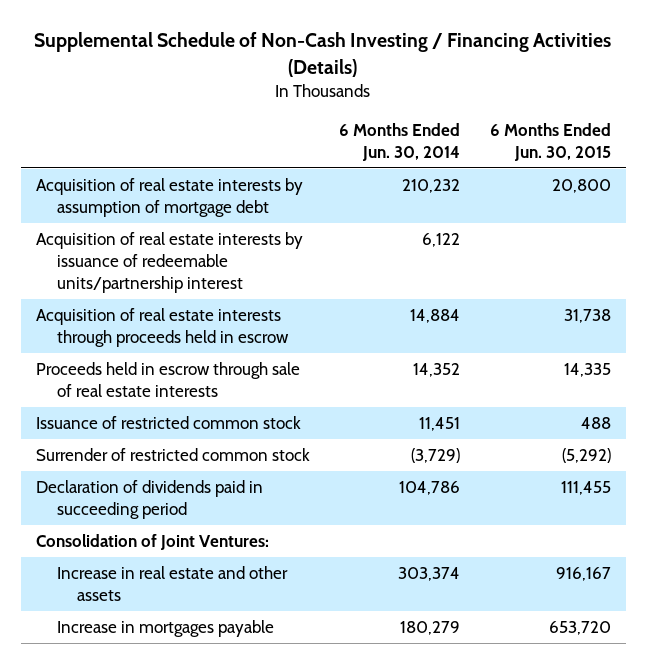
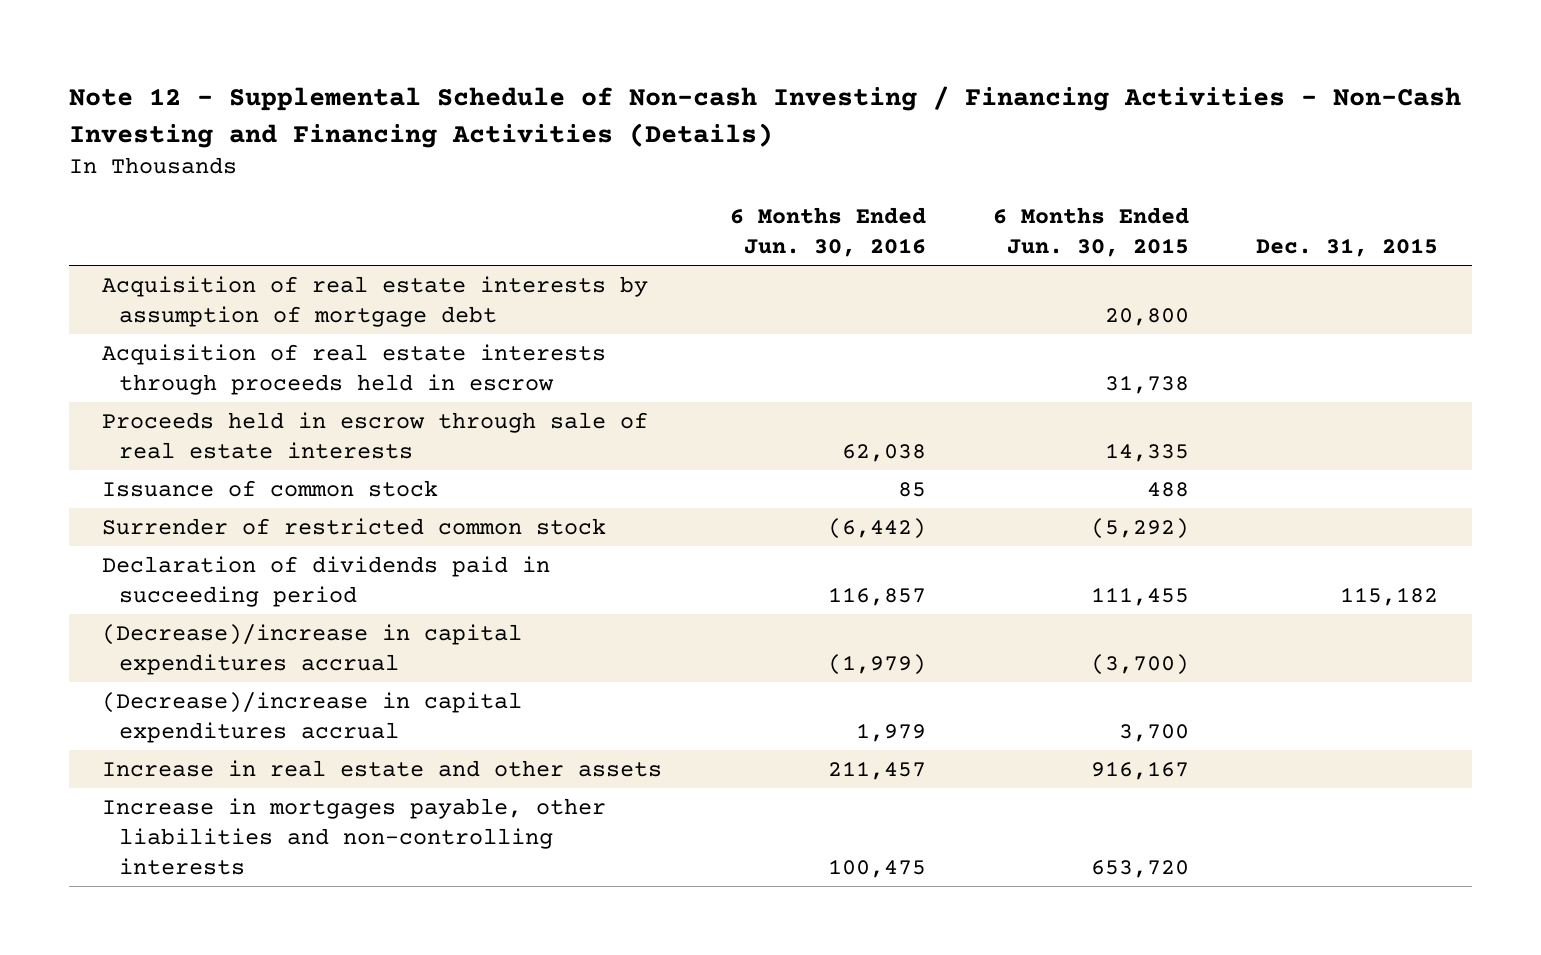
[34,32,612,77] Supplemental Schedule of Non-Cash Investing / Financing Activities (Details) -> [68,86,1461,148] Note 12 - Supplemental Schedule of Non-cash Investing / Financing Activities - Non-Cash Investing and Financing Activities (Details)
[339,123,461,162] 6 Months Ended Jun. 30, 2014 -> none
none -> [729,206,926,257] 6 Months Ended Jun. 30, 2016
none -> [1256,237,1439,257] Dec. 31, 2015
[35,231,303,293] Acquisition of real estate interests by issuance of redeemable units/partnership interest -> none
[35,415,301,429] Issuance of restricted common stock -> [102,480,439,498] Issuance of common stock
[35,533,269,550] Consolidation of Joint Ventures: -> none
none -> [102,624,523,675] (Decrease)/increase in capital expenditures accrual
none -> [102,692,523,743] (Decrease)/increase in capital expenditures accrual
[56,619,274,637] Increase in mortgages payable -> [102,798,607,875] Increase in mortgages payable, other liabilities and non-controlling interests

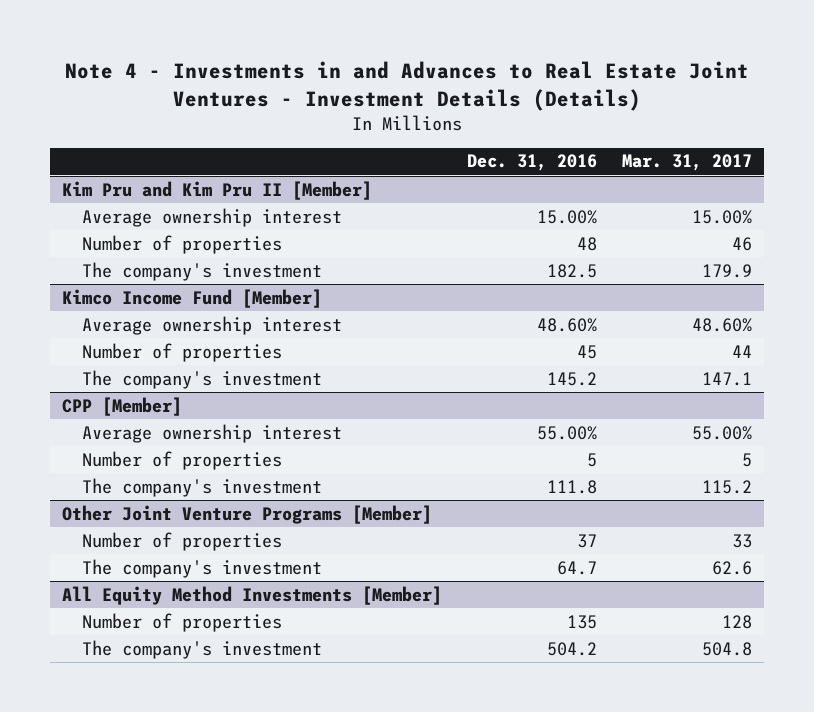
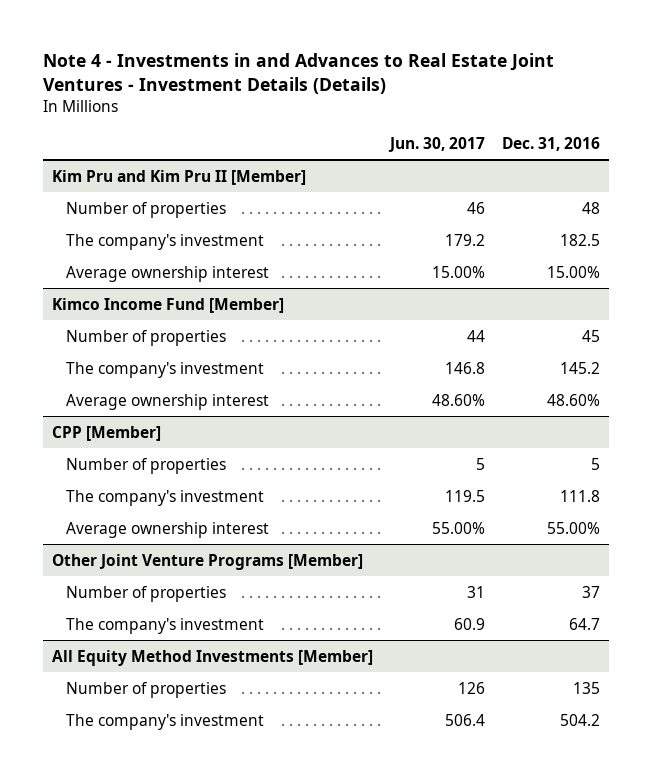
[621,154,752,172] Mar. 31, 2017 -> none
none -> [388,136,486,152] Jun. 30, 2017
[81,207,342,227] Average ownership interest -> [65,265,269,282] Average ownership interest
[81,315,342,335] Average ownership interest -> [65,393,269,410] Average ownership interest
[81,423,342,443] Average ownership interest -> [65,521,269,538] Average ownership interest

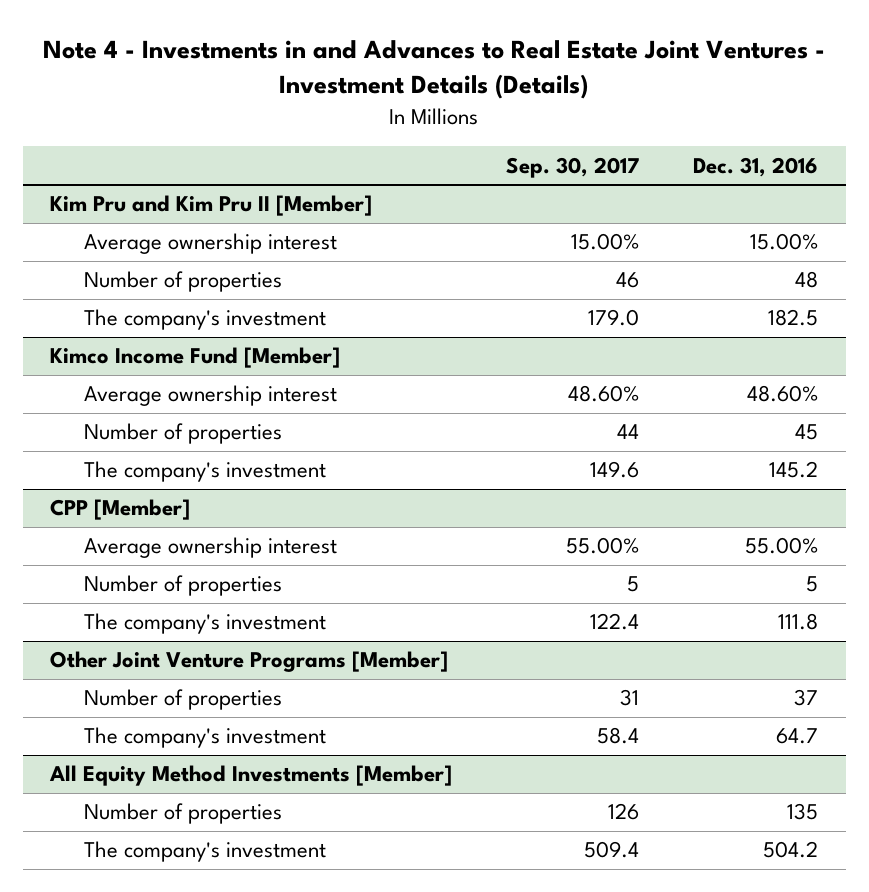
[388,136,486,152] Jun. 30, 2017 -> none
none -> [506,156,640,178] Sep. 30, 2017
[65,265,269,282] Average ownership interest -> [83,233,337,255] Average ownership interest
[65,393,269,410] Average ownership interest -> [83,385,337,407] Average ownership interest
[65,521,269,538] Average ownership interest -> [83,537,337,559] Average ownership interest

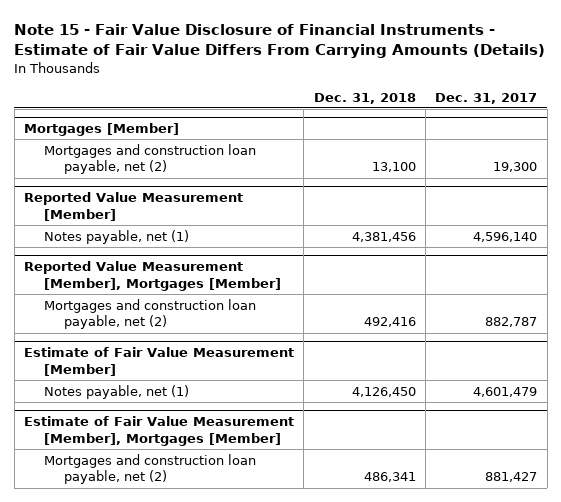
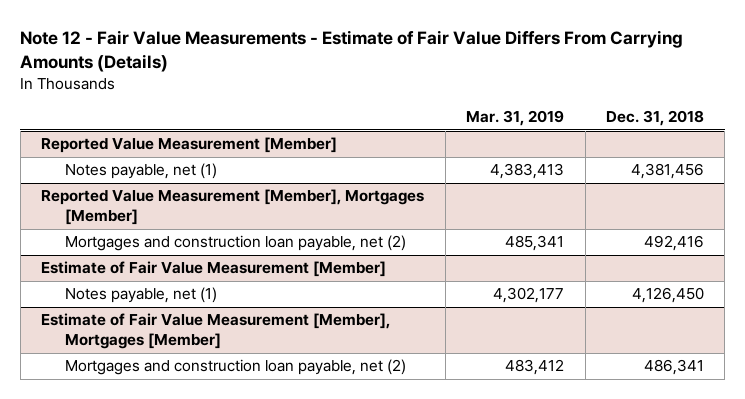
[14,23,546,59] Note 15 - Fair Value Disclosure of Financial Instruments - Estimate of Fair Value Differs From Carrying Amounts (Details) -> [20,30,684,72] Note 12 - Fair Value Measurements - Estimate of Fair Value Differs From Carrying Amounts (Details)
[435,92,538,104] Dec. 31, 2017 -> none
none -> [466,110,565,127] Mar. 31, 2019
[24,123,180,137] Mortgages [Member] -> none
[44,143,257,175] Mortgages and construction loan payable, net (2) -> none

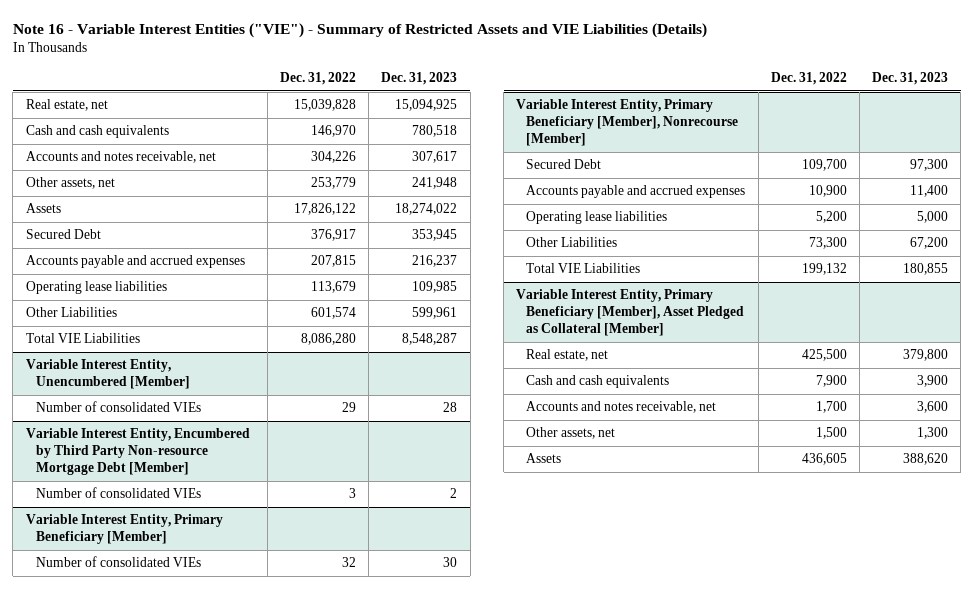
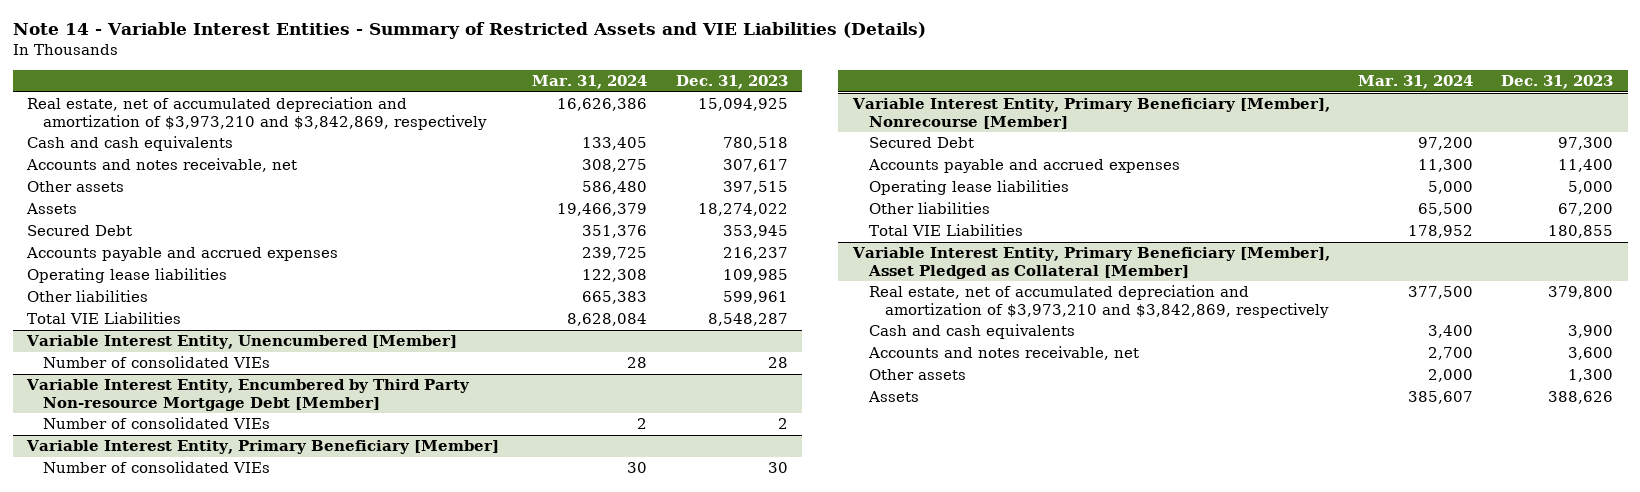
[12,22,707,38] Note 16 - Variable Interest Entities ("VIE") - Summary of Restricted Assets and VIE Liabilities (Details) -> [12,22,926,40] Note 14 - Variable Interest Entities - Summary of Restricted Assets and VIE Liabilities (Details)
[280,72,357,86] Dec. 31, 2022 -> none
none -> [532,75,648,90] Mar. 31, 2024
[25,99,108,112] Real estate, net -> [26,97,487,130] Real estate, net of accumulated depreciation and amortization of $3,973,210 and $3,842,869, respectively
[25,177,115,190] Other assets, net -> [26,181,124,193] Other assets
[412,177,458,190] 241,948 -> [722,181,788,195] 397,515
[25,307,117,318] Other Liabilities -> [26,290,148,303] Other liabilities
[526,237,618,248] Other Liabilities -> [868,202,990,215] Other liabilities
[526,349,609,362] Real estate, net -> [868,285,1329,318] Real estate, net of accumulated depreciation and amortization of $3,973,210 and $3,842,869, respectively
[526,427,616,440] Other assets, net -> [868,369,966,381] Other assets
[903,453,949,466] 388,620 -> [1548,391,1614,405] 388,626

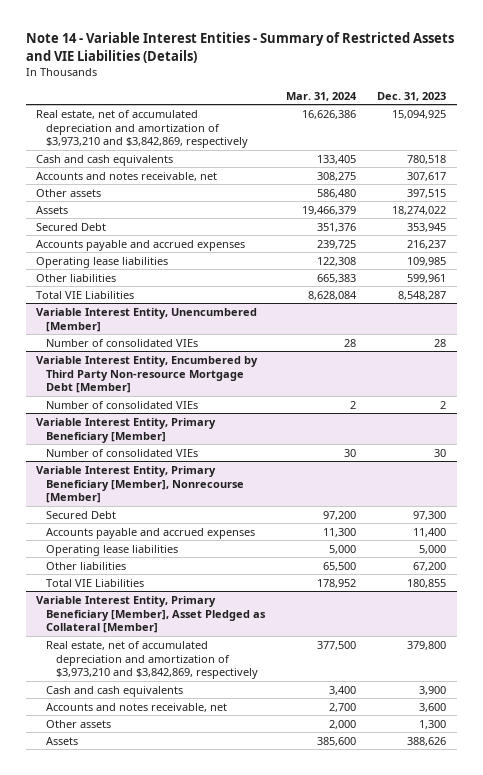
[1408,391,1474,405] 385,607 -> [317,736,357,746] 385,600

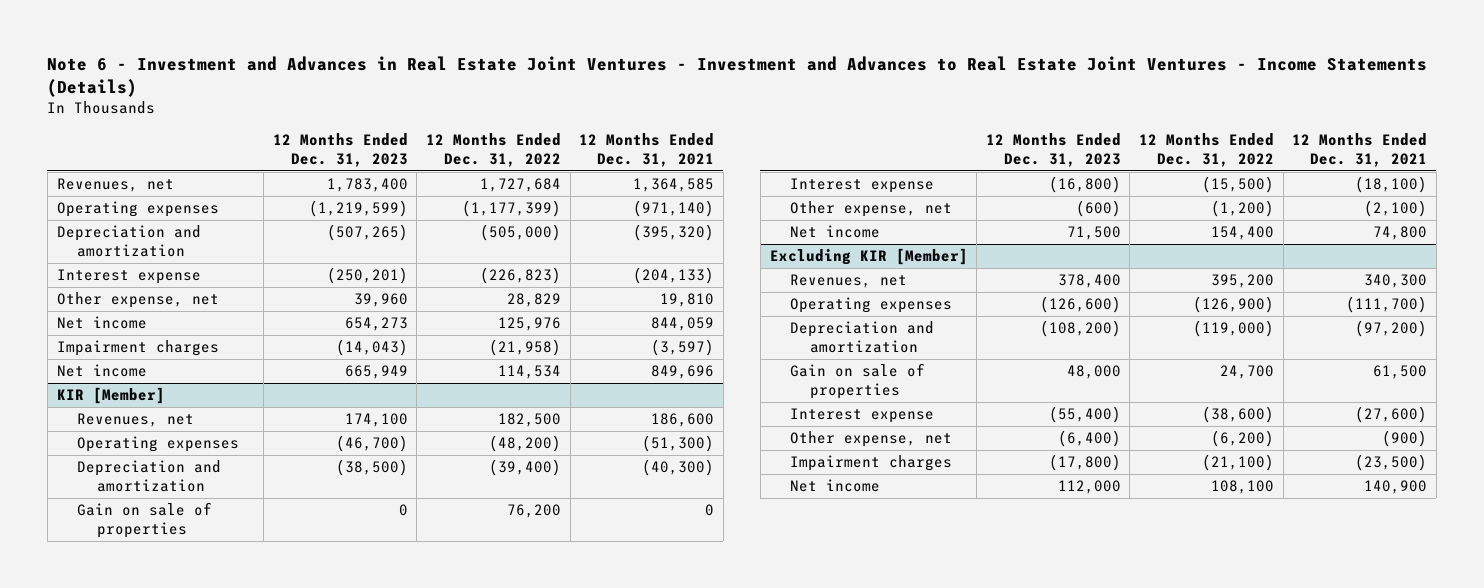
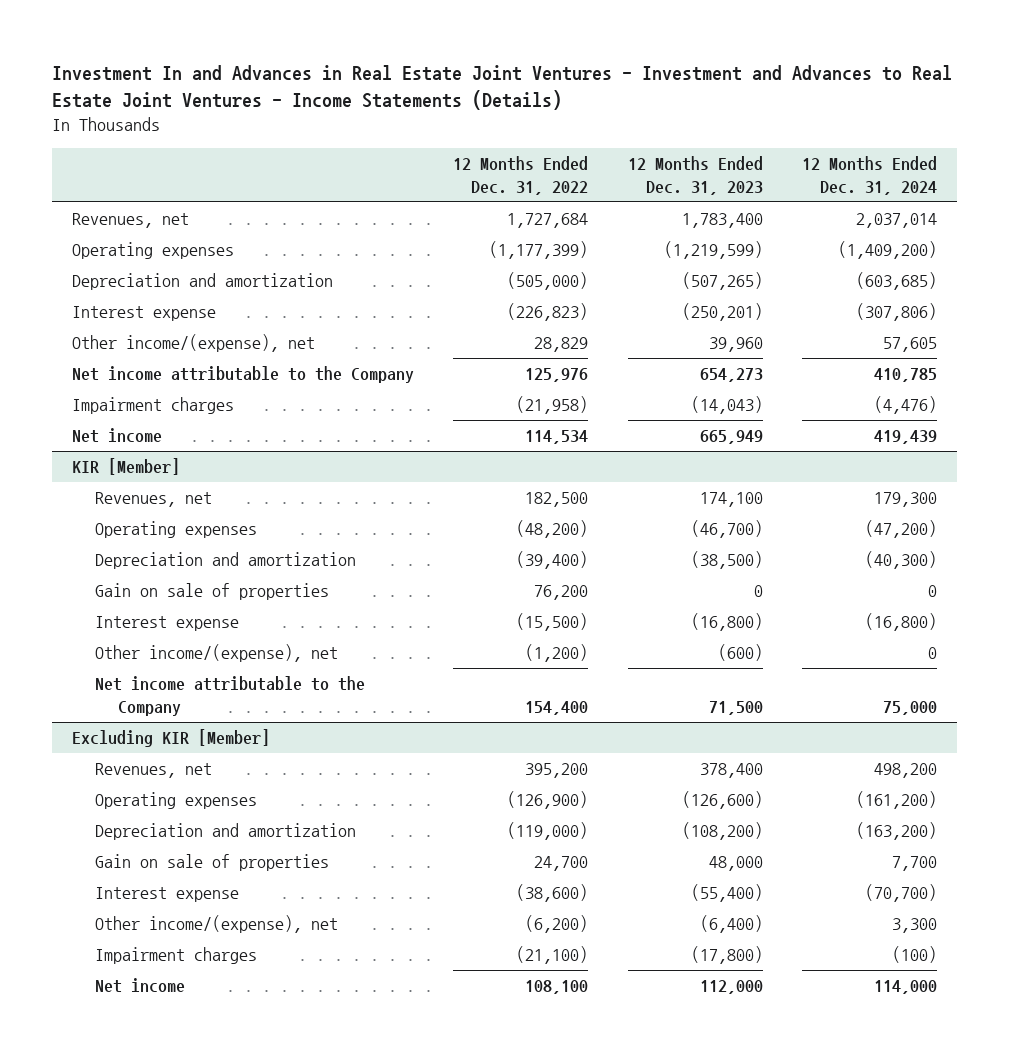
[47,56,1428,98] Note 6 - Investment and Advances in Real Estate Joint Ventures - Investment and Advances to Real Estate Joint Ventures - Income Statements (Details) -> [51,65,952,111] Investment In and Advances in Real Estate Joint Ventures - Investment and Advances to Real Estate Joint Ventures - Income Statements (Details)
[579,133,715,167] 12 Months Ended Dec. 31, 2021 -> none
none -> [802,155,938,195] 12 Months Ended Dec. 31, 2024
[56,292,219,309] Other expense, net -> [71,334,315,353] Other income/(expense), net
[56,316,147,330] Net income -> [71,366,414,384] Net income attributable to the Company
[789,201,952,218] Other expense, net -> [94,644,338,663] Other income/(expense), net
[789,225,880,239] Net income -> [94,676,365,717] Net income attributable to the Company
[789,431,952,448] Other expense, net -> [94,915,338,934] Other income/(expense), net

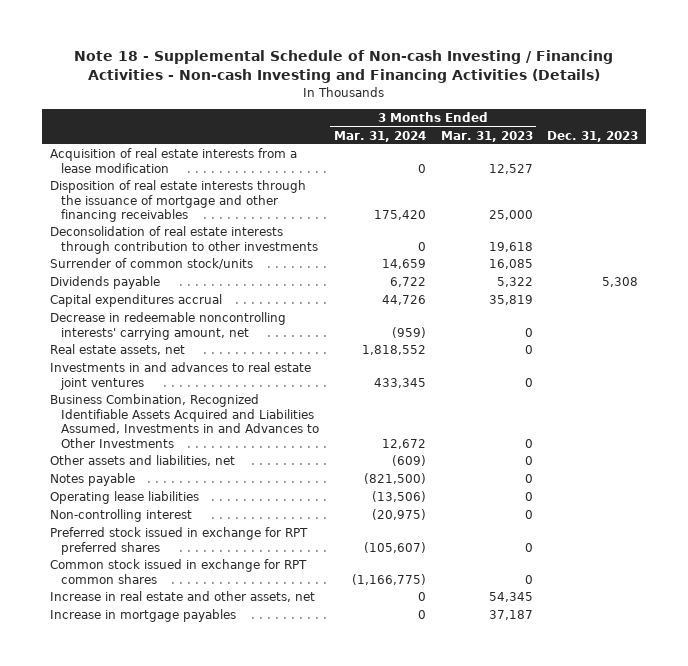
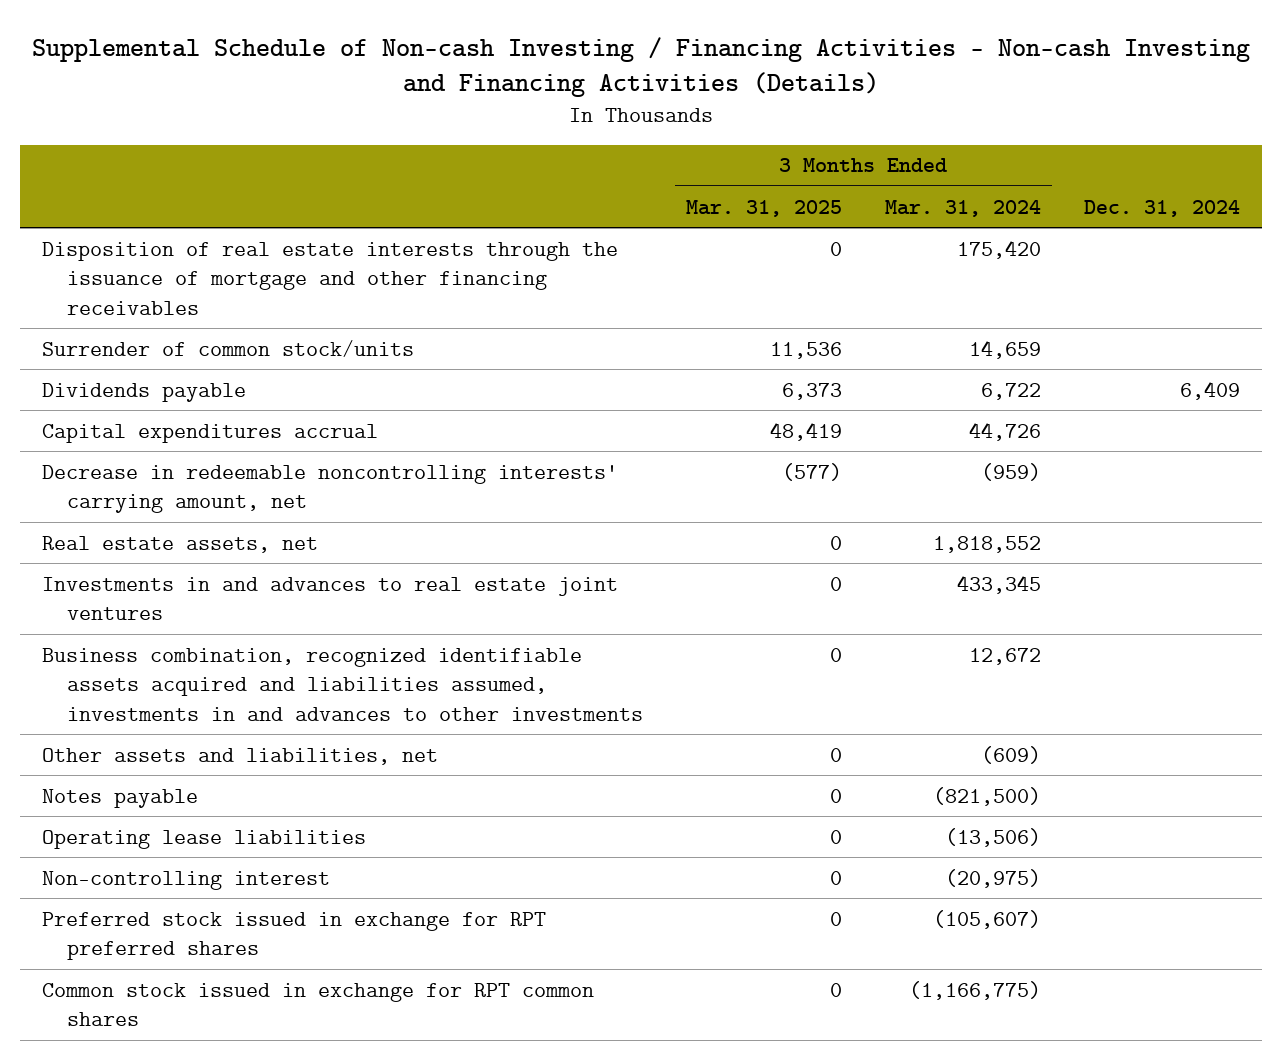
[74,50,614,84] Note 18 - Supplemental Schedule of Non-cash Investing / Financing Activities - Non-cash Investing and Financing Activities (Details) -> [31,36,1250,98] Supplemental Schedule of Non-cash Investing / Financing Activities - Non-cash Investing and Financing Activities (Details)
[440,130,533,142] Mar. 31, 2023 -> none
[547,130,639,142] Dec. 31, 2023 -> none
none -> [685,199,842,217] Mar. 31, 2025
none -> [1084,199,1241,217] Dec. 31, 2024
[49,148,297,173] Acquisition of real estate interests from a lease modification -> none
[49,226,319,254] Deconsolidation of real estate interests through contribution to other investments -> none
[49,394,320,448] Business Combination, Recognized Identifiable Assets Acquired and Liabilities Assumed, Investments in and Advances to Other Investments -> [41,647,643,721] Business combination, recognized identifiable assets acquired and liabilities assumed, investments in and advances to other investments
[49,591,315,603] Increase in real estate and other assets, net -> none
[49,609,236,623] Increase in mortgage payables -> none

